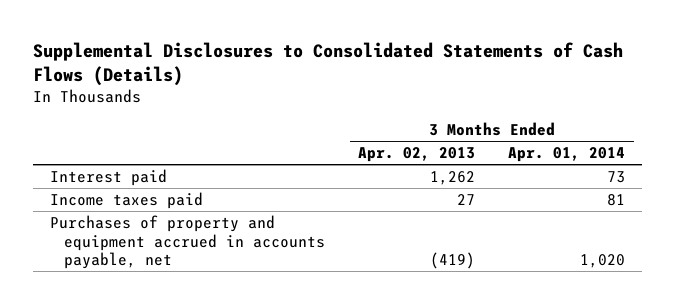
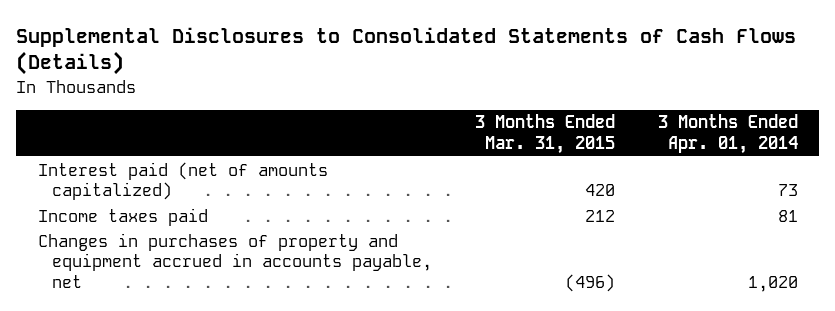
[358,147,476,163] Apr. 02, 2013 -> none
none -> [474,114,615,155] 3 Months Ended Mar. 31, 2015
[49,169,167,187] Interest paid -> [37,161,328,201] Interest paid (net of amounts capitalized)
[49,215,325,270] Purchases of property and equipment accrued in accounts payable, net -> [37,232,432,289] Changes in purchases of property and equipment accrued in accounts payable, net

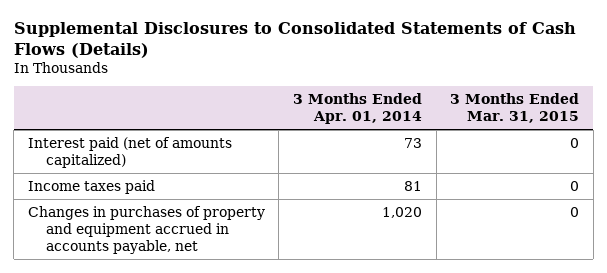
[584,184,615,197] 420 -> [570,137,580,148] 0
[584,209,615,222] 212 -> [570,180,580,191] 0
[564,274,615,293] (496) -> [570,206,580,217] 0

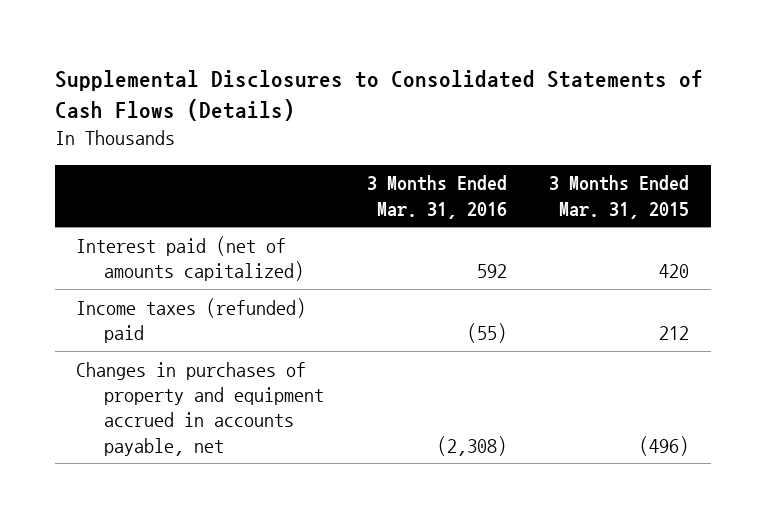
[293,93,423,125] 3 Months Ended Apr. 01, 2014 -> none
none -> [366,175,507,219] 3 Months Ended Mar. 31, 2016
[570,137,580,148] 0 -> [659,264,690,279] 420
[27,179,155,194] Income taxes paid -> [75,297,306,344] Income taxes (refunded) paid
[570,180,580,191] 0 -> [659,326,690,341] 212
[570,206,580,217] 0 -> [639,435,690,456] (496)

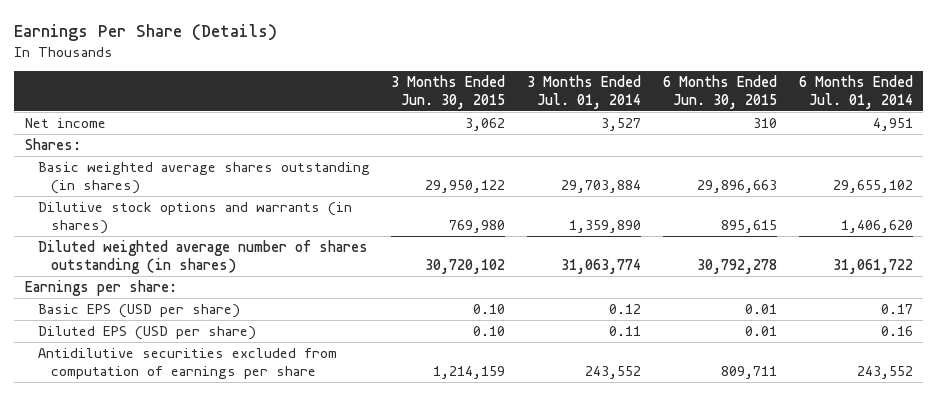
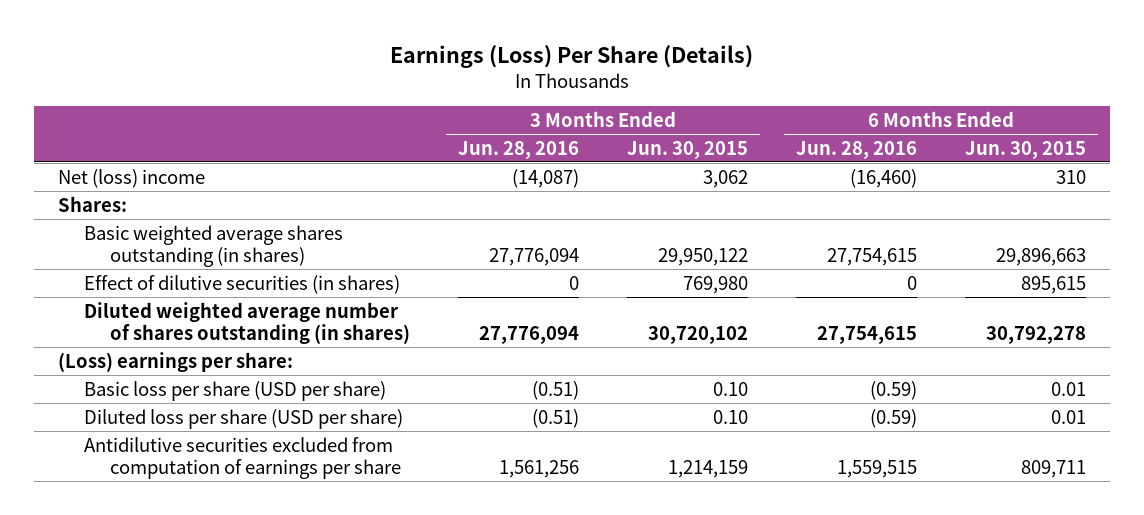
[14,23,278,41] Earnings Per Share (Details) -> [389,44,753,68] Earnings (Loss) Per Share (Details)
[527,75,642,110] 3 Months Ended Jul. 01, 2014 -> none
[798,75,913,110] 6 Months Ended Jul. 01, 2014 -> none
none -> [457,140,579,159] Jun. 28, 2016
none -> [795,140,917,159] Jun. 28, 2016
[24,117,106,128] Net income -> [58,168,206,188] Net (loss) income
[37,201,352,234] Dilutive stock options and warrants (in shares) -> [83,274,400,294] Effect of dilutive securities (in shares)
[24,279,177,296] Earnings per share: -> [58,351,294,372] (Loss) earnings per share:
[37,303,240,318] Basic EPS (USD per share) -> [83,380,386,401] Basic loss per share (USD per share)
[37,325,256,340] Diluted EPS (USD per share) -> [83,408,403,429] Diluted loss per share (USD per share)

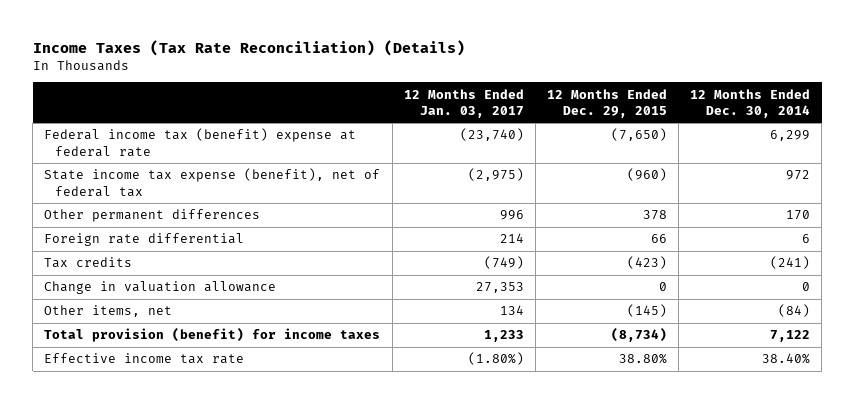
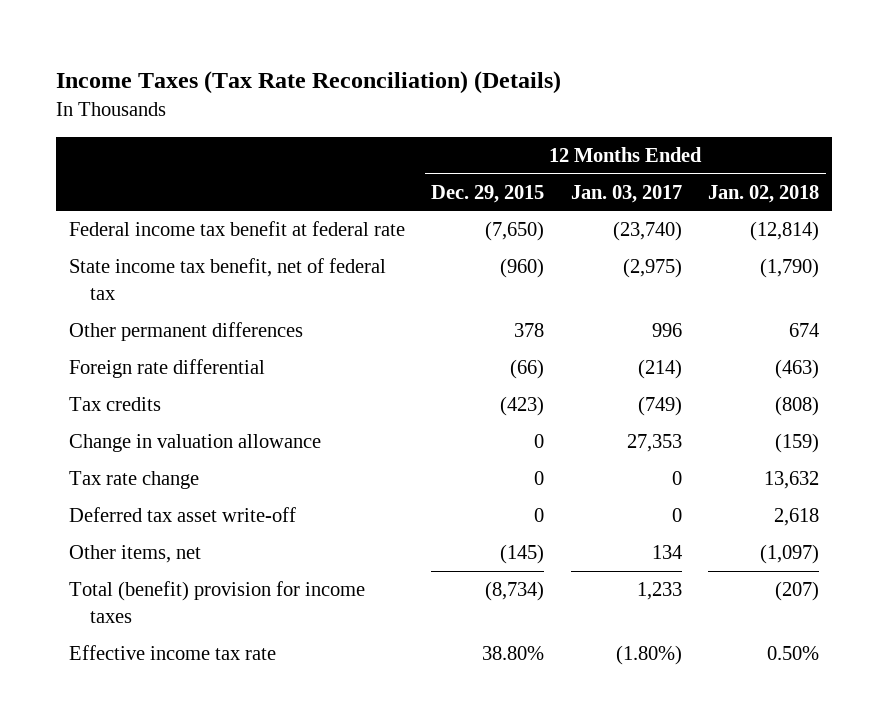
[690,88,811,118] 12 Months Ended Dec. 30, 2014 -> none
none -> [707,184,819,203] Jan. 02, 2018
[44,128,357,157] Federal income tax (benefit) expense at federal rate -> [68,221,405,237] Federal income tax benefit at federal rate
[44,168,381,197] State income tax expense (benefit), net of federal tax -> [68,258,386,300] State income tax benefit, net of federal tax
[499,233,524,244] 214 -> [637,359,682,380] (214)
[650,234,667,244] 66 -> [510,359,545,380] (66)
none -> [68,471,199,490] Tax rate change
none -> [68,507,296,523] Deferred tax asset write-off
[44,328,381,343] Total provision (benefit) for income taxes -> [68,581,365,623] Total (benefit) provision for income taxes

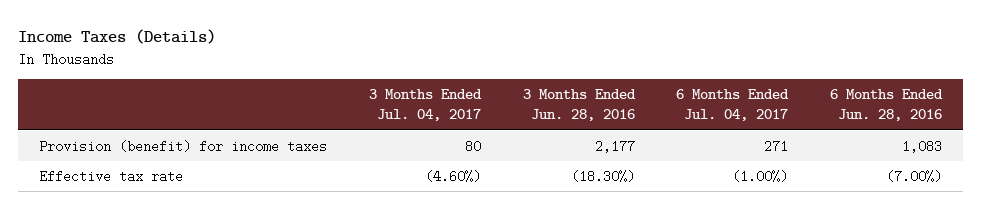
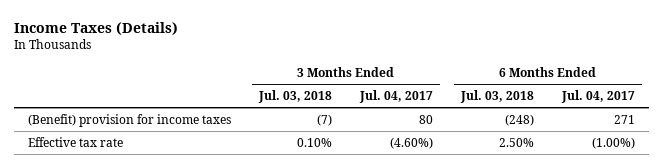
[522,89,636,122] 3 Months Ended Jun. 28, 2016 -> none
[830,89,944,122] 6 Months Ended Jun. 28, 2016 -> none
none -> [258,90,333,104] Jul. 03, 2018
none -> [460,90,535,104] Jul. 03, 2018
[38,139,327,153] Provision (benefit) for income taxes -> [28,113,232,127] (Benefit) provision for income taxes

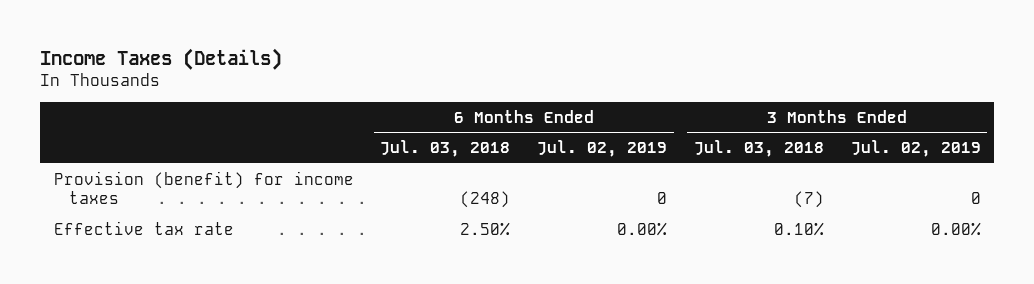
[359,90,434,104] Jul. 04, 2017 -> none
[561,90,636,104] Jul. 04, 2017 -> none
none -> [537,140,668,158] Jul. 02, 2019
none -> [850,140,981,158] Jul. 02, 2019
[28,113,232,127] (Benefit) provision for income taxes -> [53,170,354,204] Provision (benefit) for income taxes

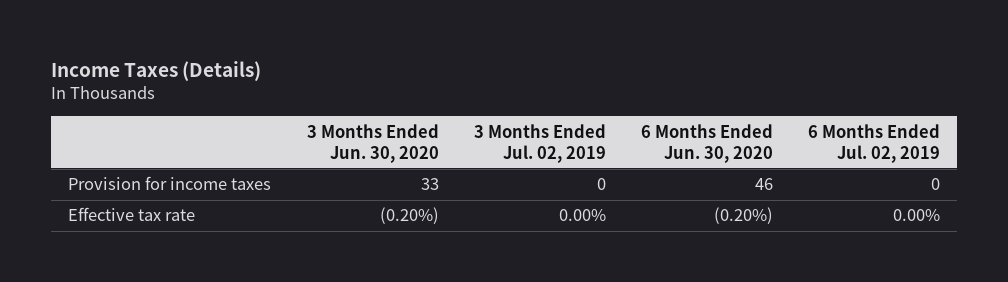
[380,140,511,158] Jul. 03, 2018 -> none
[693,140,824,158] Jul. 03, 2018 -> none
none -> [306,123,439,163] 3 Months Ended Jun. 30, 2020
none -> [640,123,773,163] 6 Months Ended Jun. 30, 2020
[53,170,354,204] Provision (benefit) for income taxes -> [68,176,272,191] Provision for income taxes

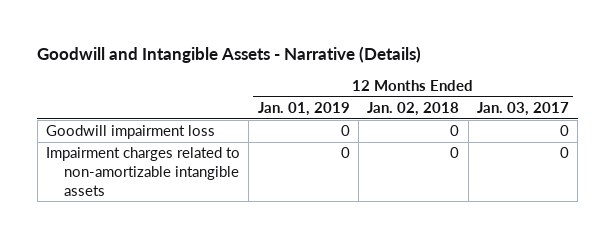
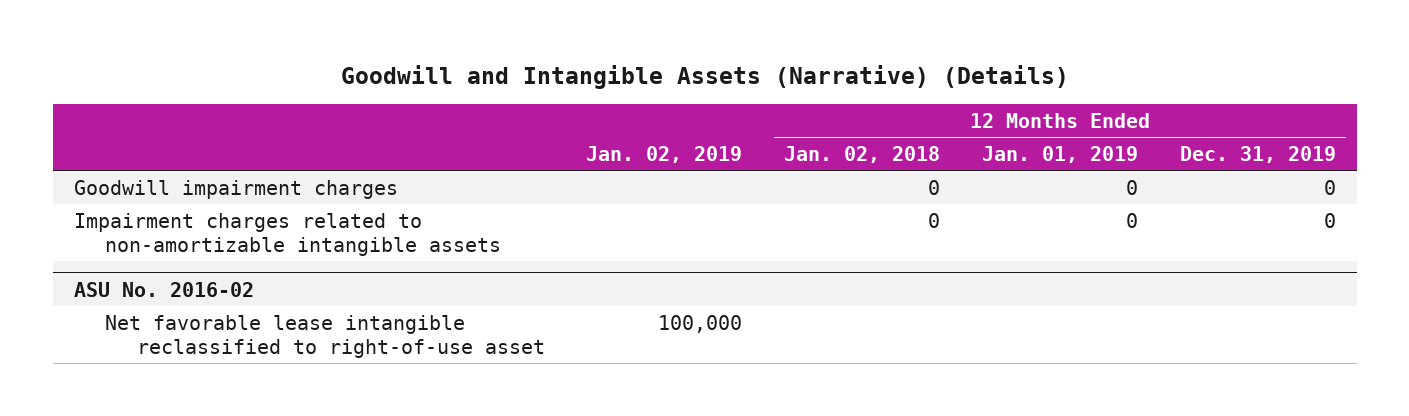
[37,45,422,63] Goodwill and Intangible Assets - Narrative (Details) -> [340,65,1069,90] Goodwill and Intangible Assets (Narrative) (Details)
[477,101,570,116] Jan. 03, 2017 -> none
none -> [586,146,743,164] Jan. 02, 2019
none -> [1179,146,1336,164] Dec. 31, 2019
[46,125,216,140] Goodwill impairment loss -> [73,179,398,199] Goodwill impairment charges
none -> [73,281,254,297] ASU No. 2016-02
none -> [105,314,545,358] Net favorable lease intangible reclassified to right-of-use asset

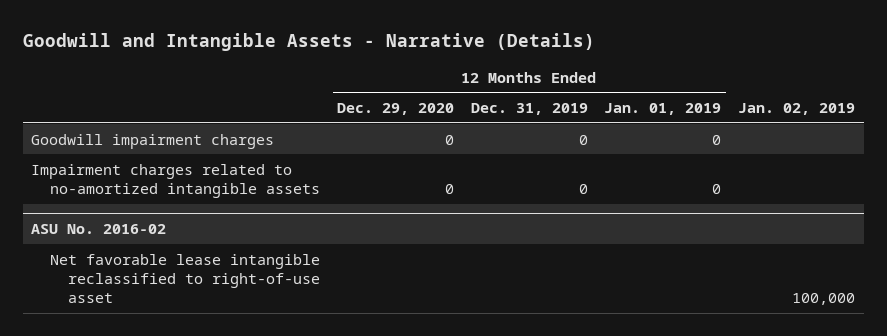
[340,65,1069,90] Goodwill and Intangible Assets (Narrative) (Details) -> [22,32,595,51] Goodwill and Intangible Assets - Narrative (Details)
[784,146,941,164] Jan. 02, 2018 -> none
none -> [336,103,454,116] Dec. 29, 2020
[73,212,502,256] Impairment charges related to non-amortizable intangible assets -> [31,163,320,198] Impairment charges related to no-amortized intangible assets

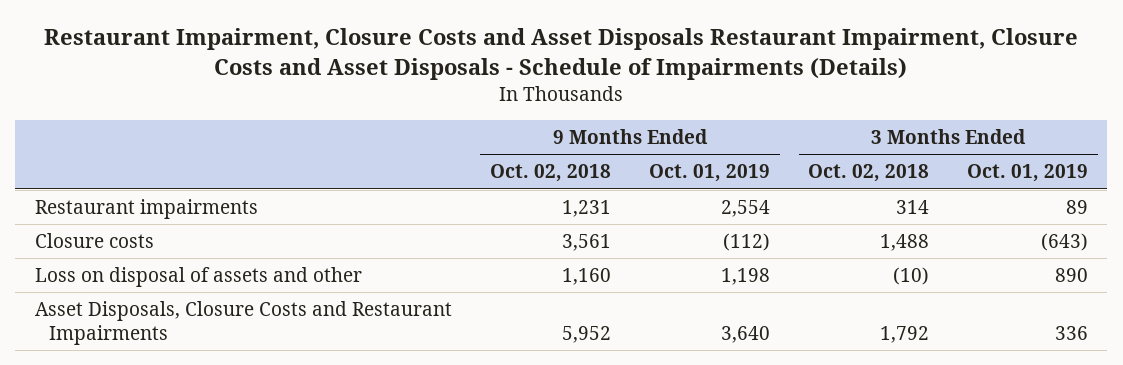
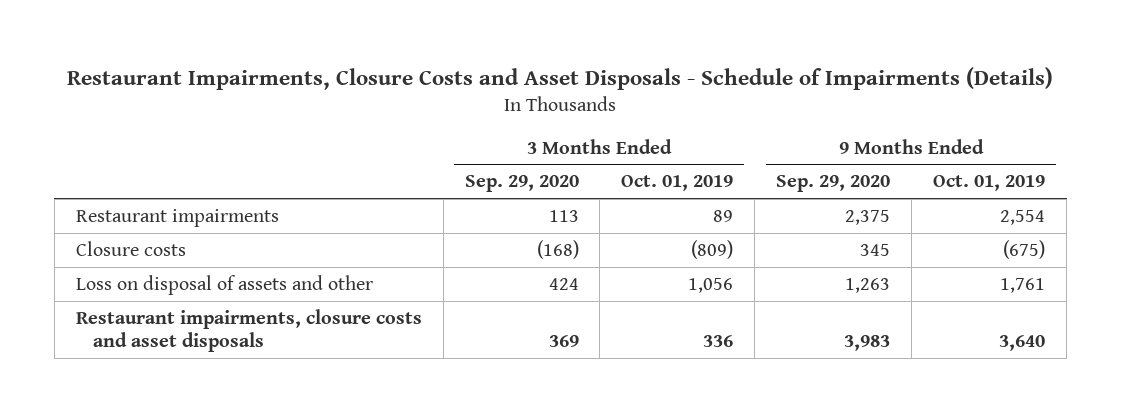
[44,28,1079,80] Restaurant Impairment, Closure Costs and Asset Disposals Restaurant Impairment, Closure Costs and Asset Disposals - Schedule of Impairments (Details) -> [67,66,1054,90] Restaurant Impairments, Closure Costs and Asset Disposals - Schedule of Impairments (Details)
[489,164,611,183] Oct. 02, 2018 -> none
[808,164,930,183] Oct. 02, 2018 -> none
none -> [464,175,579,193] Sep. 29, 2020
none -> [776,175,891,193] Sep. 29, 2020
[722,233,770,252] (112) -> [1003,239,1046,259] (675)
[1041,233,1089,252] (643) -> [691,239,734,259] (809)
[720,268,770,286] 1,198 -> [1000,277,1046,293] 1,761
[1055,268,1089,283] 890 -> [688,277,734,293] 1,056
[34,301,452,345] Asset Disposals, Closure Costs and Restaurant Impairments -> [75,308,422,352] Restaurant impairments, closure costs and asset disposals

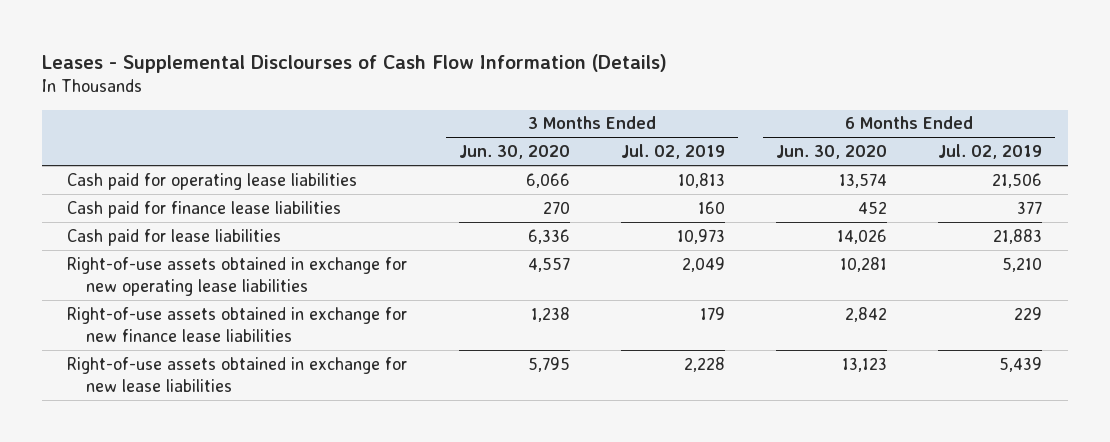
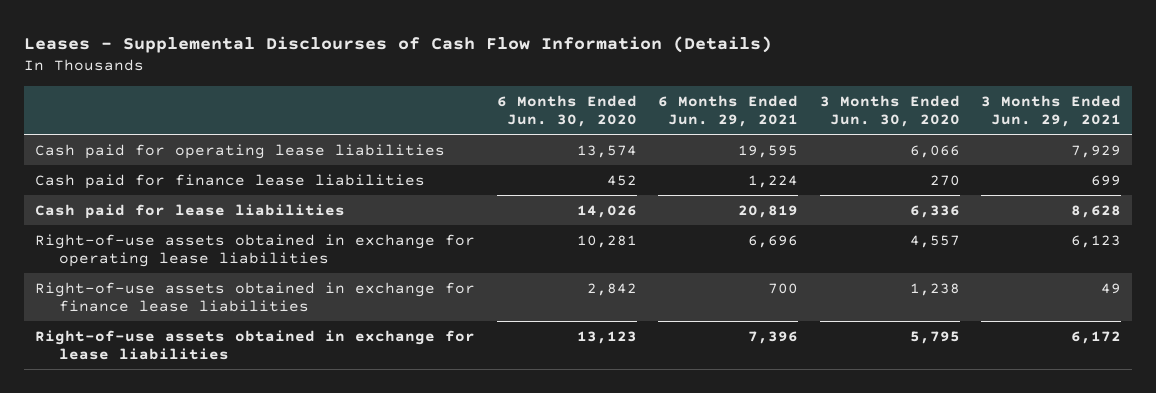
[620,144,725,160] Jul. 02, 2019 -> none
[938,144,1043,160] Jul. 02, 2019 -> none
none -> [658,94,799,128] 6 Months Ended Jun. 29, 2021
none -> [981,94,1122,128] 3 Months Ended Jun. 29, 2021
[67,256,408,297] Right-of-use assets obtained in exchange for new operating lease liabilities -> [34,233,475,267] Right-of-use assets obtained in exchange for operating lease liabilities
[67,306,408,343] Right-of-use assets obtained in exchange for new finance lease liabilities -> [34,281,475,312] Right-of-use assets obtained in exchange for finance lease liabilities
[67,356,408,393] Right-of-use assets obtained in exchange for new lease liabilities -> [34,329,475,360] Right-of-use assets obtained in exchange for lease liabilities

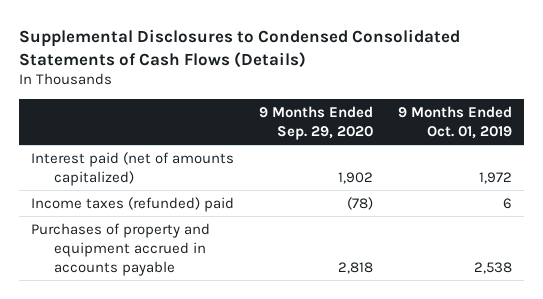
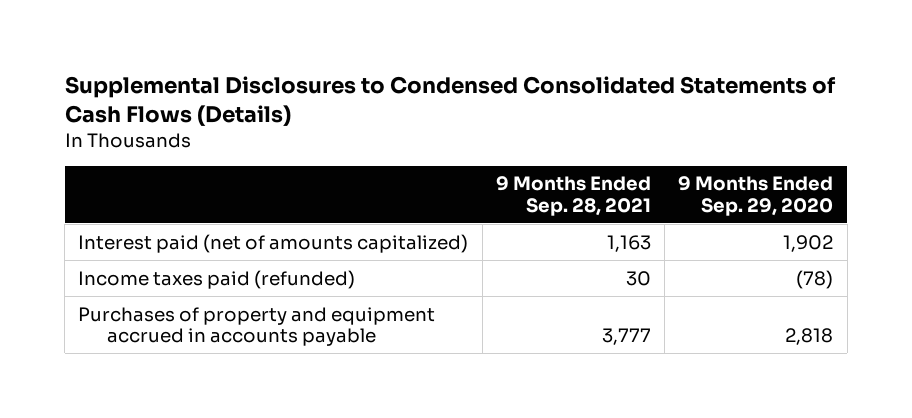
[397,105,512,139] 9 Months Ended Oct. 01, 2019 -> none
none -> [495,176,651,216] 9 Months Ended Sep. 28, 2021
[31,196,235,212] Income taxes (refunded) paid -> [78,269,356,289] Income taxes paid (refunded)

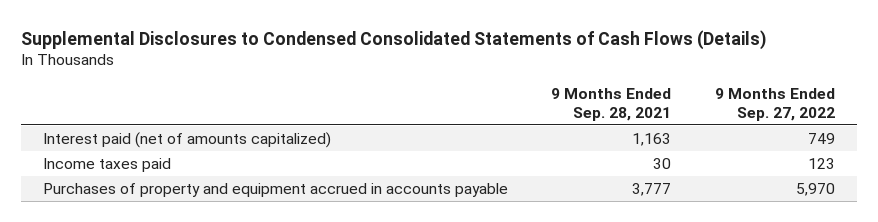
[678,176,834,216] 9 Months Ended Sep. 29, 2020 -> none
none -> [715,87,836,121] 9 Months Ended Sep. 27, 2022
[78,269,356,289] Income taxes paid (refunded) -> [42,158,171,173] Income taxes paid

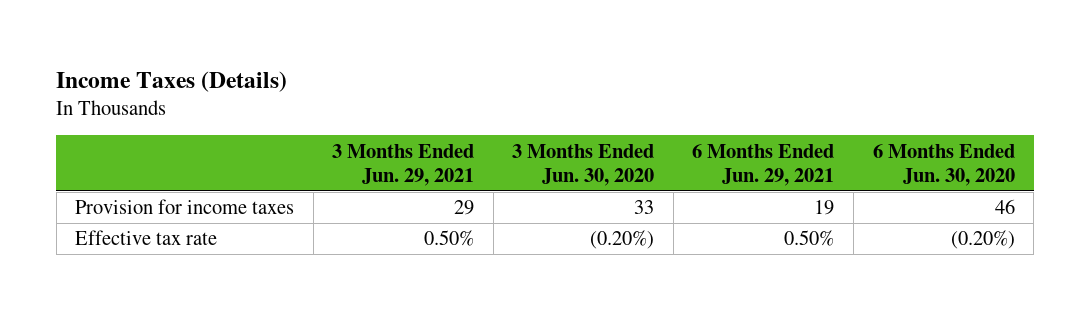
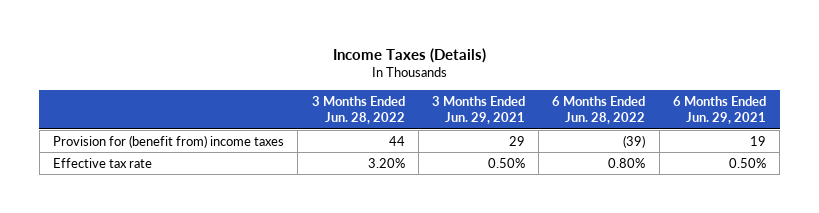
[512,143,655,187] 3 Months Ended Jun. 30, 2020 -> none
[872,143,1015,187] 6 Months Ended Jun. 30, 2020 -> none
none -> [311,95,405,125] 3 Months Ended Jun. 28, 2022
none -> [552,95,646,125] 6 Months Ended Jun. 28, 2022
[75,199,295,215] Provision for income taxes -> [53,134,285,148] Provision for (benefit from) income taxes

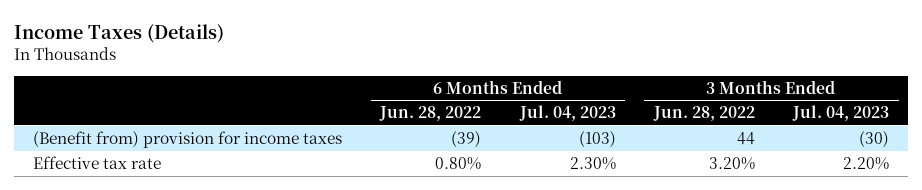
[432,95,526,125] 3 Months Ended Jun. 29, 2021 -> none
[672,95,766,125] 6 Months Ended Jun. 29, 2021 -> none
none -> [518,105,616,122] Jul. 04, 2023
none -> [792,105,890,122] Jul. 04, 2023
[53,134,285,148] Provision for (benefit from) income taxes -> [33,131,343,149] (Benefit from) provision for income taxes

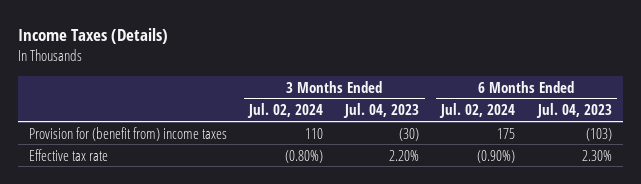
[379,106,482,122] Jun. 28, 2022 -> none
[652,106,755,122] Jun. 28, 2022 -> none
none -> [247,103,324,119] Jul. 02, 2024
none -> [439,103,516,119] Jul. 02, 2024
[33,131,343,149] (Benefit from) provision for income taxes -> [29,126,228,141] Provision for (benefit from) income taxes

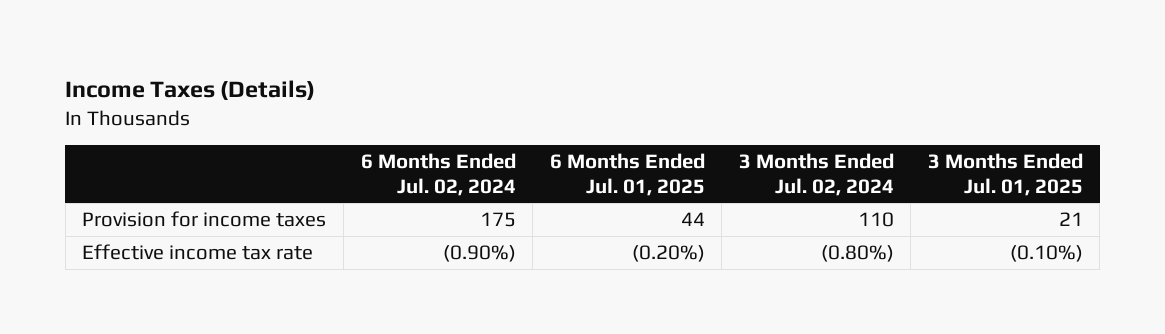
[343,103,420,119] Jul. 04, 2023 -> none
[535,103,612,119] Jul. 04, 2023 -> none
none -> [549,153,705,196] 6 Months Ended Jul. 01, 2025
none -> [927,153,1083,196] 3 Months Ended Jul. 01, 2025
[29,126,228,141] Provision for (benefit from) income taxes -> [82,211,327,228] Provision for income taxes
[29,148,109,161] Effective tax rate -> [82,244,314,261] Effective income tax rate

